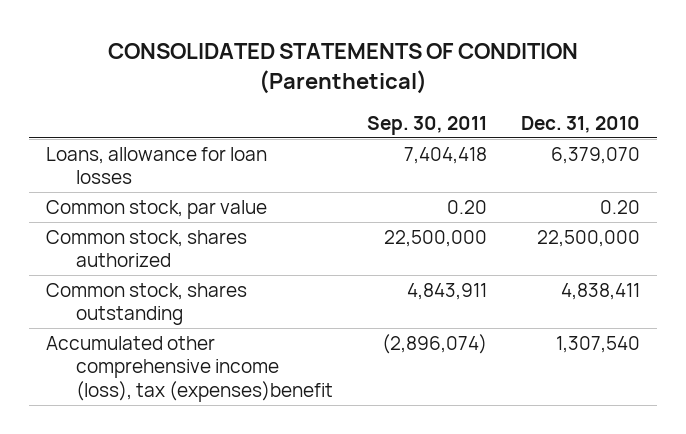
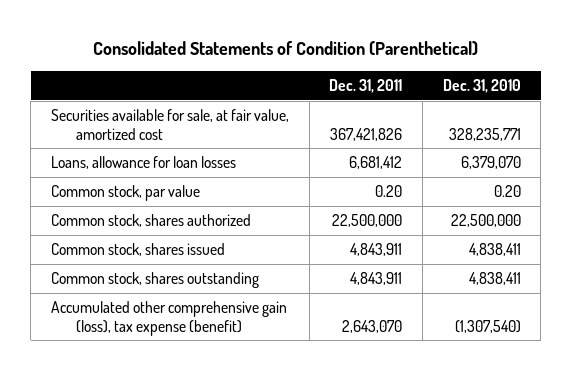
[108,42,579,94] CONSOLIDATED STATEMENTS OF CONDITION (Parenthetical) -> [92,41,478,57] Consolidated Statements of Condition (Parenthetical)
[366,115,487,135] Sep. 30, 2011 -> none
none -> [329,79,403,94] Dec. 31, 2011
none -> [51,109,290,140] Securities available for sale, at fair value, amortized cost
none -> [51,243,226,257] Common stock, shares issued
[46,335,333,403] Accumulated other comprehensive income (loss), tax (expenses)benefit -> [51,301,288,336] Accumulated other comprehensive gain (loss), tax expense (benefit)
[555,335,640,353] 1,307,540 -> [454,319,521,333] (1,307,540)

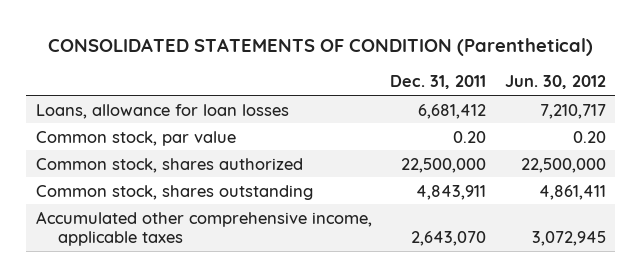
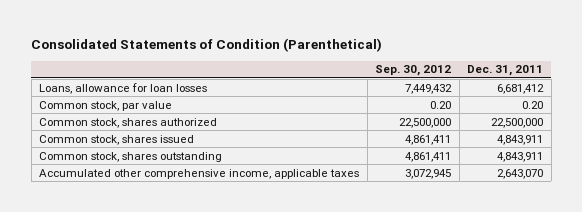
[47,37,593,56] CONSOLIDATED STATEMENTS OF CONDITION (Parenthetical) -> [31,37,383,52] Consolidated Statements of Condition (Parenthetical)
[504,75,606,90] Jun. 30, 2012 -> none
none -> [375,65,452,77] Sep. 30, 2012
none -> [39,134,195,145] Common stock, shares issued

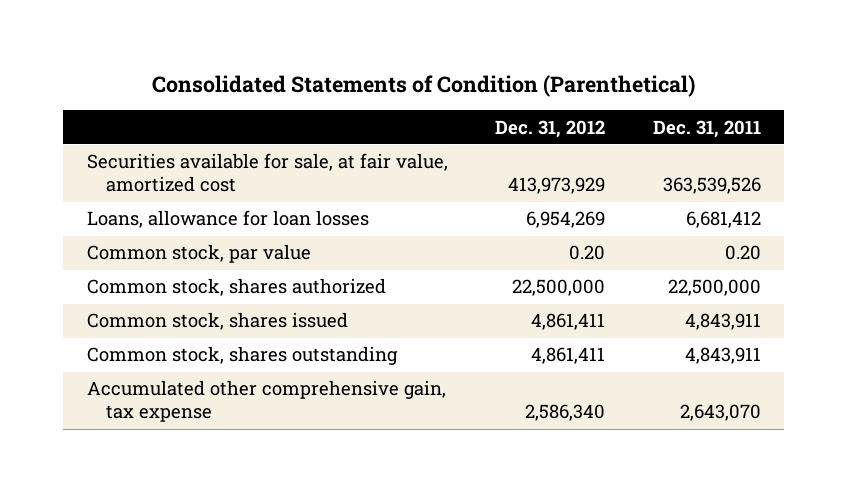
[375,65,452,77] Sep. 30, 2012 -> none
none -> [495,119,606,138] Dec. 31, 2012
none -> [86,153,448,193] Securities available for sale, at fair value, amortized cost
[39,168,360,179] Accumulated other comprehensive income, applicable taxes -> [86,380,446,423] Accumulated other comprehensive gain, tax expense

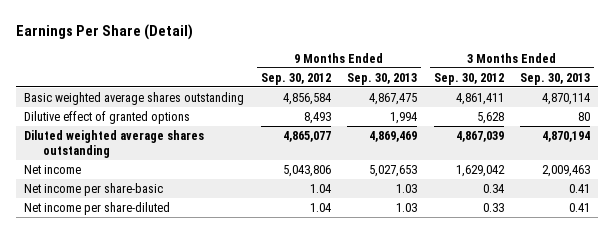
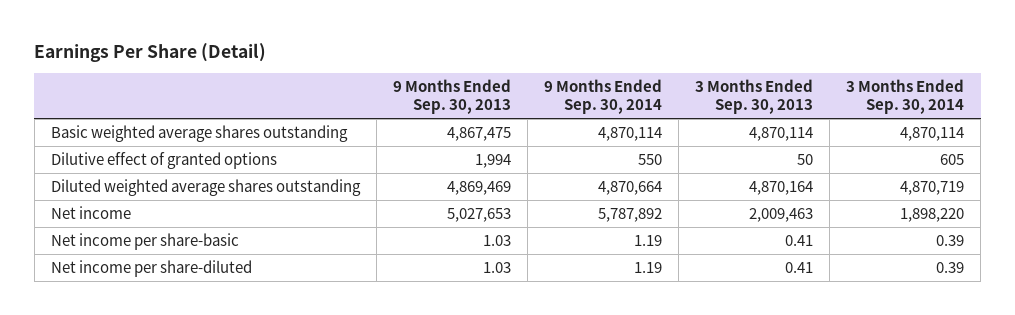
[260,72,331,85] Sep. 30, 2012 -> none
[433,72,504,85] Sep. 30, 2012 -> none
none -> [544,79,663,115] 9 Months Ended Sep. 30, 2014
none -> [846,79,965,115] 3 Months Ended Sep. 30, 2014
[578,112,591,122] 80 -> [797,154,814,166] 50
[542,131,591,143] 4,870,194 -> [749,181,814,196] 4,870,164

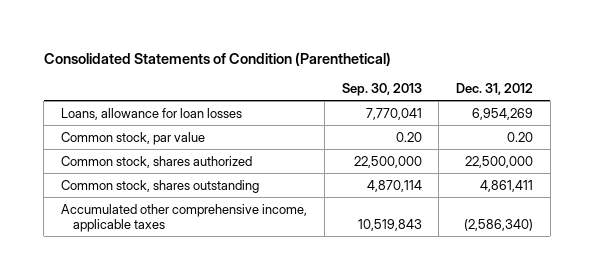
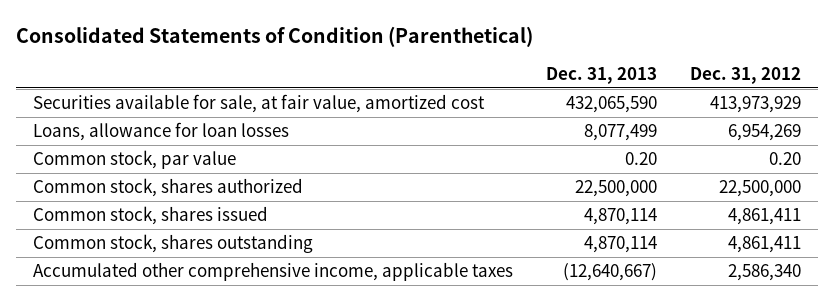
[341,83,422,97] Sep. 30, 2013 -> none
none -> [545,66,657,84] Dec. 31, 2013
none -> [32,94,485,114] Securities available for sale, at fair value, amortized cost
none -> [32,206,268,226] Common stock, shares issued
[464,218,534,231] (2,586,340) -> [727,264,801,282] 2,586,340

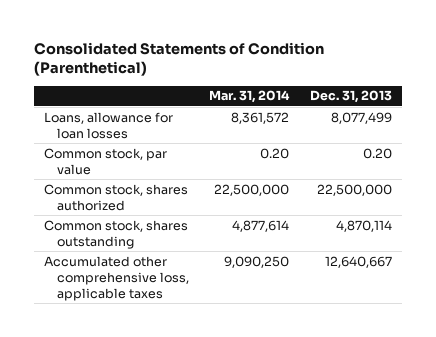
[689,66,801,84] Dec. 31, 2012 -> none
none -> [209,90,291,104] Mar. 31, 2014
[32,94,485,114] Securities available for sale, at fair value, amortized cost -> none
[32,206,268,226] Common stock, shares issued -> none
[32,262,513,282] Accumulated other comprehensive income, applicable taxes -> [44,255,190,301] Accumulated other comprehensive loss, applicable taxes
[562,263,657,282] (12,640,667) -> [324,255,392,268] 12,640,667

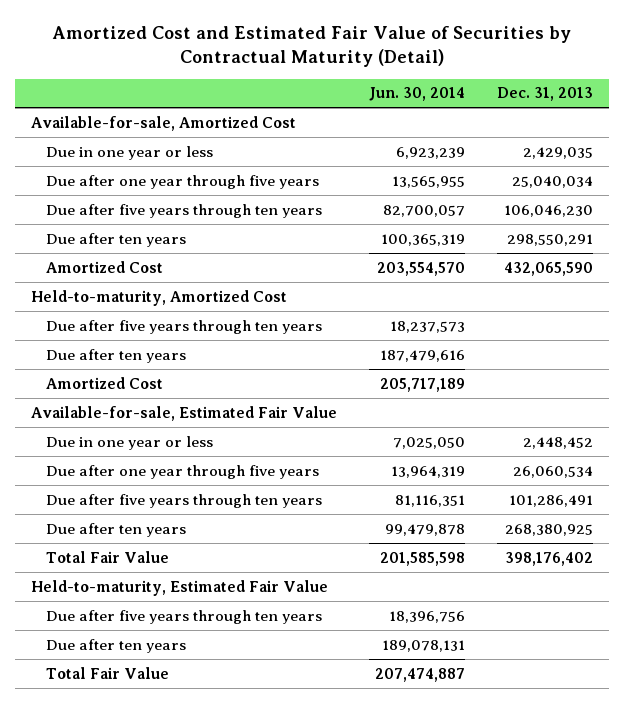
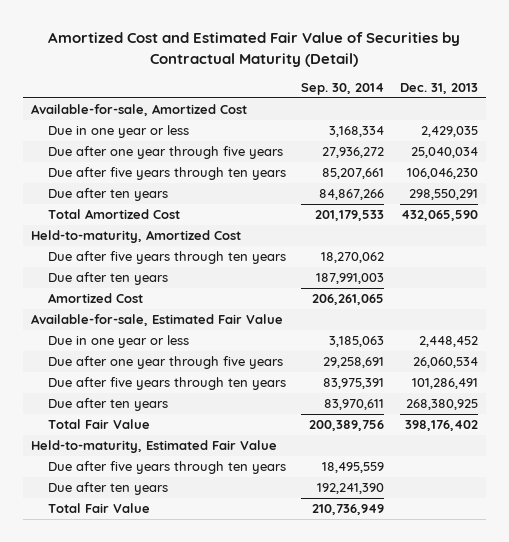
[369,87,466,102] Jun. 30, 2014 -> none
none -> [301,82,385,95] Sep. 30, 2014
[45,260,163,273] Amortized Cost -> [47,208,180,219] Total Amortized Cost

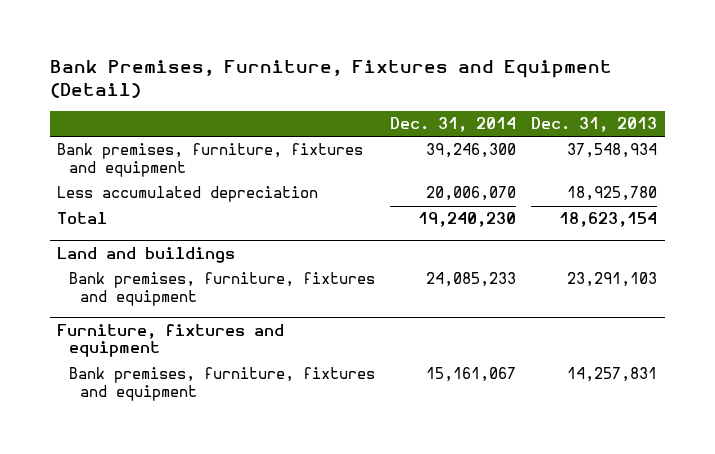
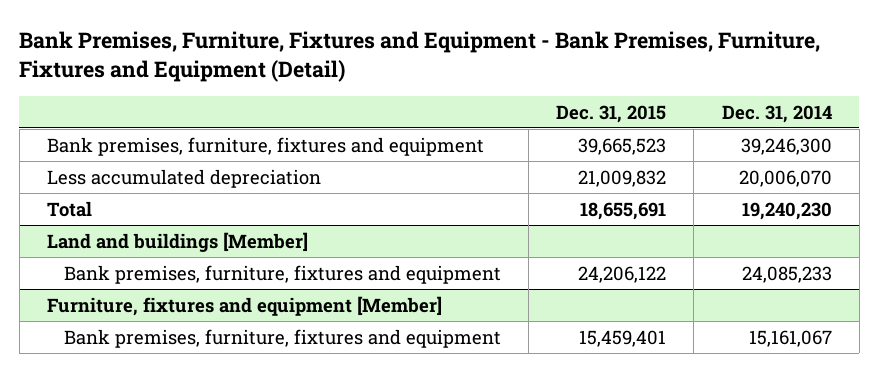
[49,59,612,98] Bank Premises, Furniture, Fixtures and Equipment (Detail) -> [19,31,821,83] Bank Premises, Furniture, Fixtures and Equipment - Bank Premises, Furniture, Fixtures and Equipment (Detail)
[531,117,658,133] Dec. 31, 2013 -> none
none -> [556,104,667,123] Dec. 31, 2015
[57,247,236,264] Land and buildings -> [47,231,309,252] Land and buildings [Member]
[57,324,285,358] Furniture, fixtures and equipment -> [47,295,443,316] Furniture, fixtures and equipment [Member]

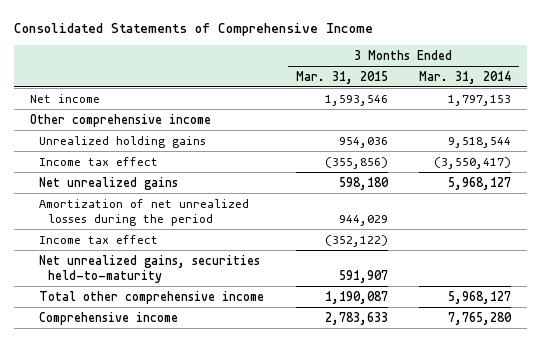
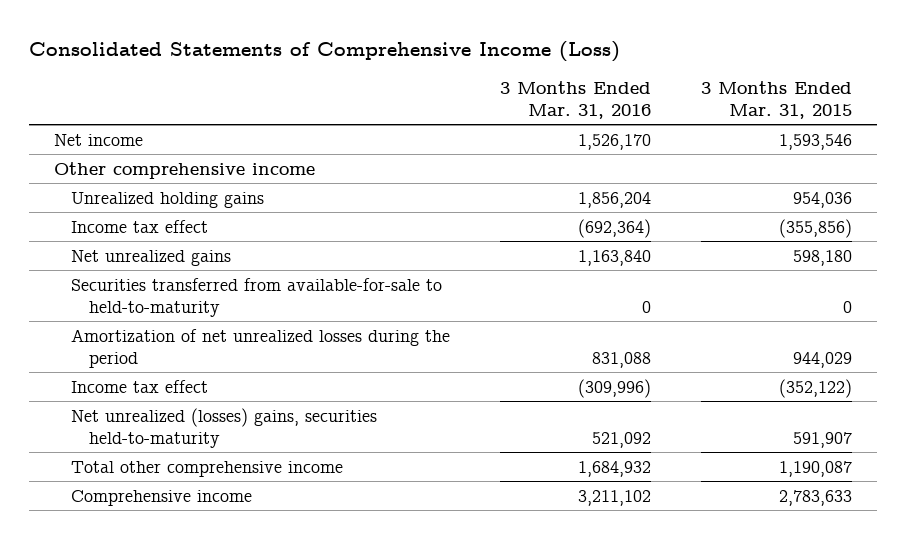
[13,22,373,36] Consolidated Statements of Comprehensive Income -> [28,40,620,62] Consolidated Statements of Comprehensive Income (Loss)
[419,70,512,84] Mar. 31, 2014 -> none
none -> [499,80,651,119] 3 Months Ended Mar. 31, 2016
none -> [71,277,443,317] Securities transferred from available-for-sale to held-to-maturity
[38,254,260,284] Net unrealized gains, securities held-to-maturity -> [71,407,378,448] Net unrealized (losses) gains, securities held-to-maturity

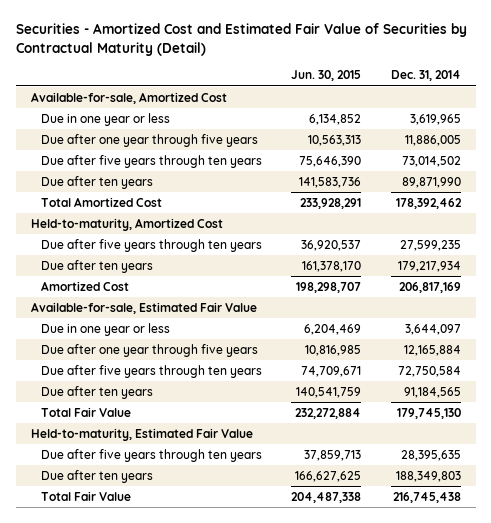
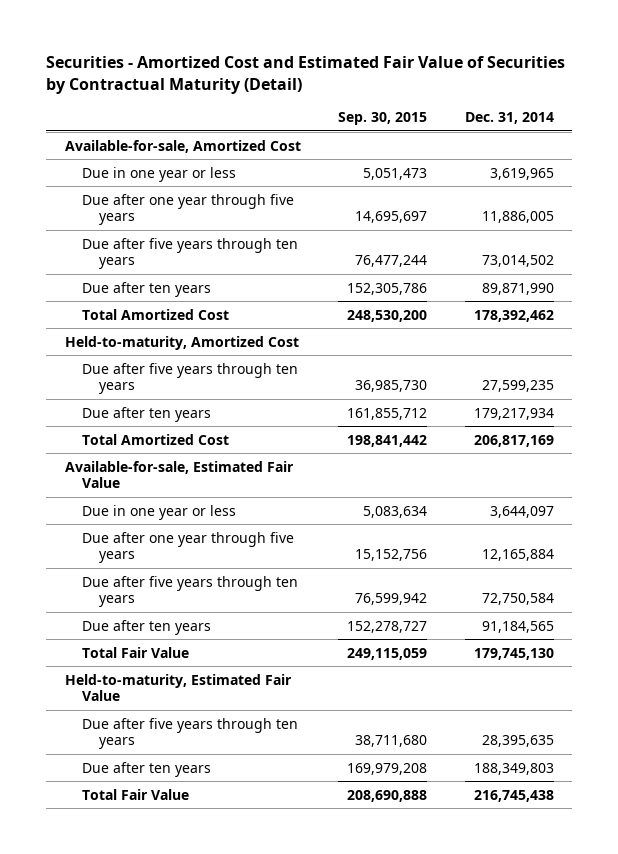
[291,70,362,82] Jun. 30, 2015 -> none
none -> [338,112,428,126] Sep. 30, 2015
[40,280,129,291] Amortized Cost -> [82,433,230,445] Total Amortized Cost

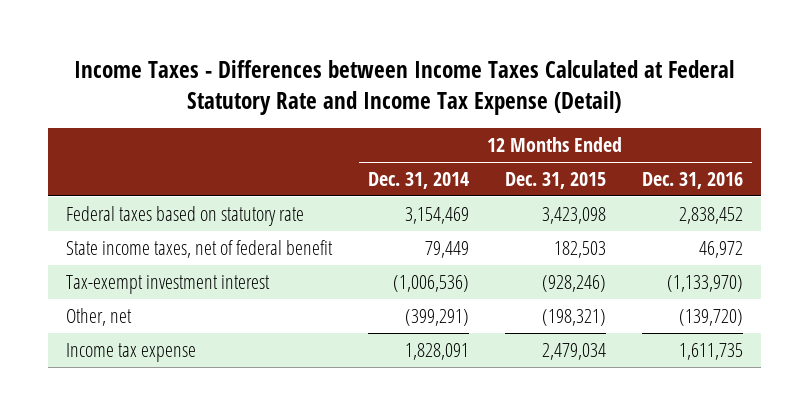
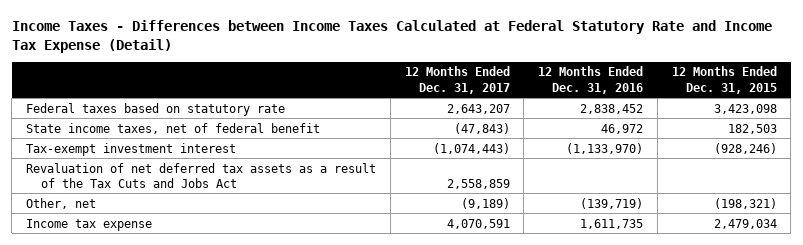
[367,171,469,189] Dec. 31, 2014 -> none
none -> [404,66,510,94] 12 Months Ended Dec. 31, 2017
none -> [26,162,377,188] Revaluation of net deferred tax assets as a result of the Tax Cuts and Jobs Act
[678,308,743,326] (139,720) -> [580,197,644,209] (139,719)

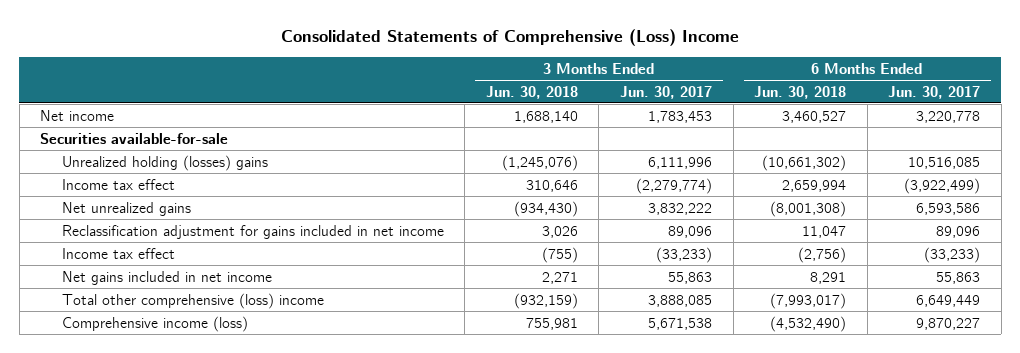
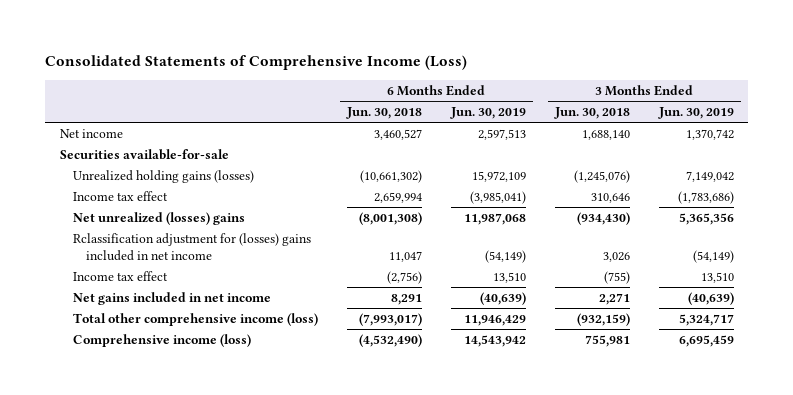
[281,29,740,47] Consolidated Statements of Comprehensive (Loss) Income -> [45,55,468,71] Consolidated Statements of Comprehensive Income (Loss)
[620,85,713,99] Jun. 30, 2017 -> none
[888,85,981,99] Jun. 30, 2017 -> none
none -> [449,107,526,120] Jun. 30, 2019
none -> [657,107,734,120] Jun. 30, 2019
[61,154,268,171] Unrealized holding (losses) gains -> [72,170,254,184] Unrealized holding gains (losses)
[61,201,191,216] Net unrealized gains -> [72,212,245,226] Net unrealized (losses) gains
[61,224,444,239] Reclassification adjustment for gains included in net income -> [72,233,311,262] Rclassification adjustment for (losses) gains included in net income
[61,292,324,309] Total other comprehensive (loss) income -> [72,313,318,327] Total other comprehensive income (loss)

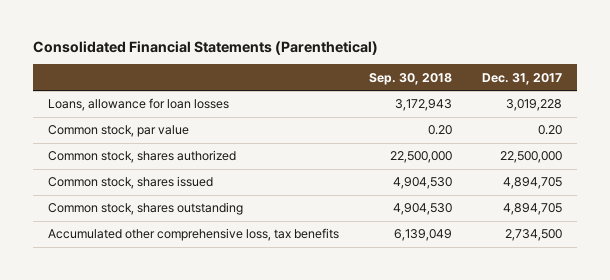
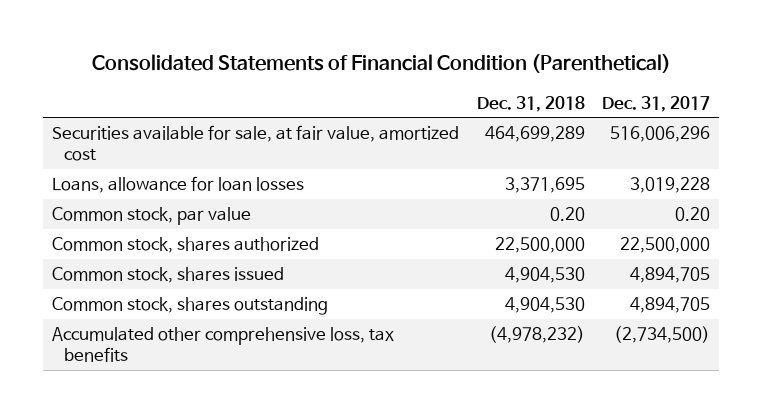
[32,40,378,55] Consolidated Financial Statements (Parenthetical) -> [92,54,672,74] Consolidated Statements of Financial Condition (Parenthetical)
[368,72,452,85] Sep. 30, 2018 -> none
none -> [476,95,585,112] Dec. 31, 2018
none -> [52,125,460,161] Securities available for sale, at fair value, amortized cost
[505,229,563,242] 2,734,500 -> [614,326,711,344] (2,734,500)

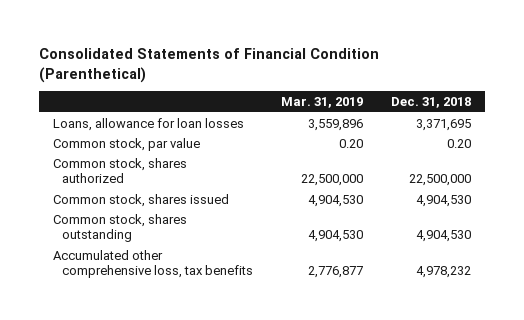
[602,95,711,112] Dec. 31, 2017 -> none
none -> [281,97,364,109] Mar. 31, 2019
[52,125,460,161] Securities available for sale, at fair value, amortized cost -> none
[488,326,585,344] (4,978,232) -> [416,266,472,279] 4,978,232

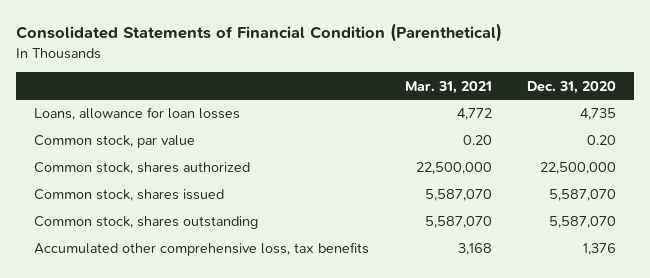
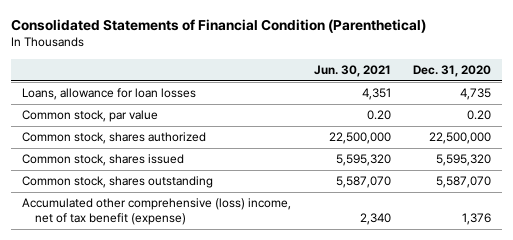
[404,80,492,94] Mar. 31, 2021 -> none
none -> [313,64,391,77] Jun. 30, 2021
[549,189,617,202] 5,587,070 -> [435,154,491,167] 5,595,320
[33,242,369,257] Accumulated other comprehensive loss, tax benefits -> [22,198,292,225] Accumulated other comprehensive (loss) income, net of tax benefit (expense)

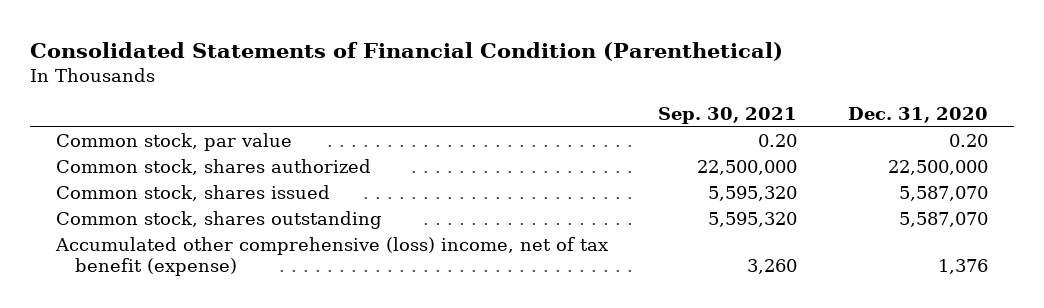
[313,64,391,77] Jun. 30, 2021 -> none
none -> [658,106,798,124] Sep. 30, 2021
[22,88,197,101] Loans, allowance for loan losses -> none
[435,154,491,167] 5,595,320 -> [899,185,989,201] 5,587,070

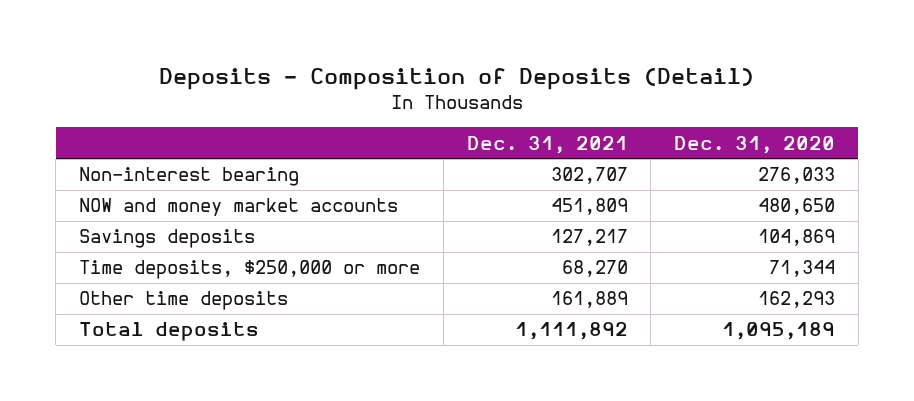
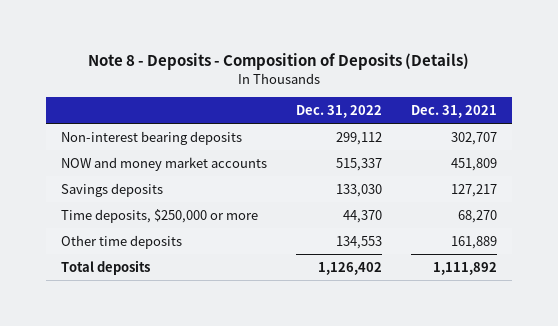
[159,68,755,91] Deposits - Composition of Deposits (Detail) -> [87,53,469,71] Note 8 - Deposits - Composition of Deposits (Details)
[674,135,836,154] Dec. 31, 2020 -> none
none -> [295,105,382,119] Dec. 31, 2022
[79,167,300,187] Non-interest bearing -> [60,130,242,145] Non-interest bearing deposits

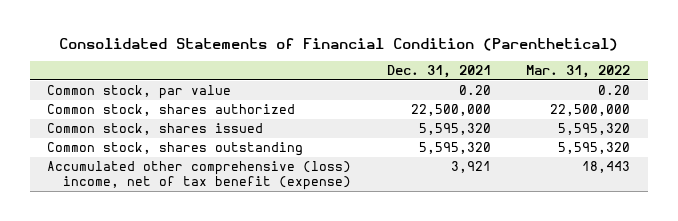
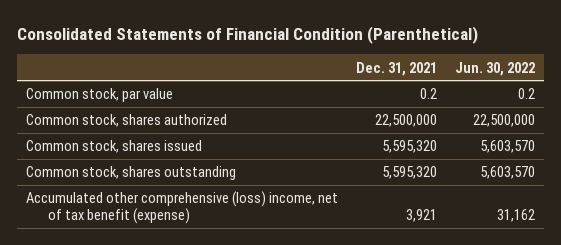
[526,65,631,79] Mar. 31, 2022 -> none
none -> [454,61,535,76] Jun. 30, 2022
[458,84,491,95] 0.20 -> [419,88,437,100] 0.2

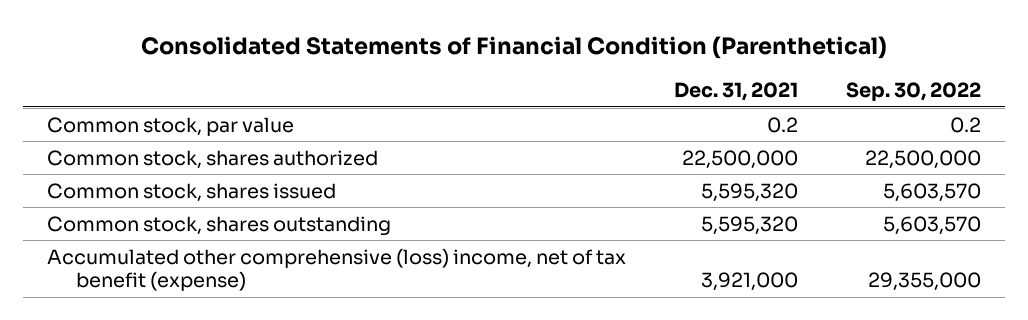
[454,61,535,76] Jun. 30, 2022 -> none
none -> [846,82,982,102] Sep. 30, 2022
[405,209,437,223] 3,921 -> [701,272,799,292] 3,921,000

